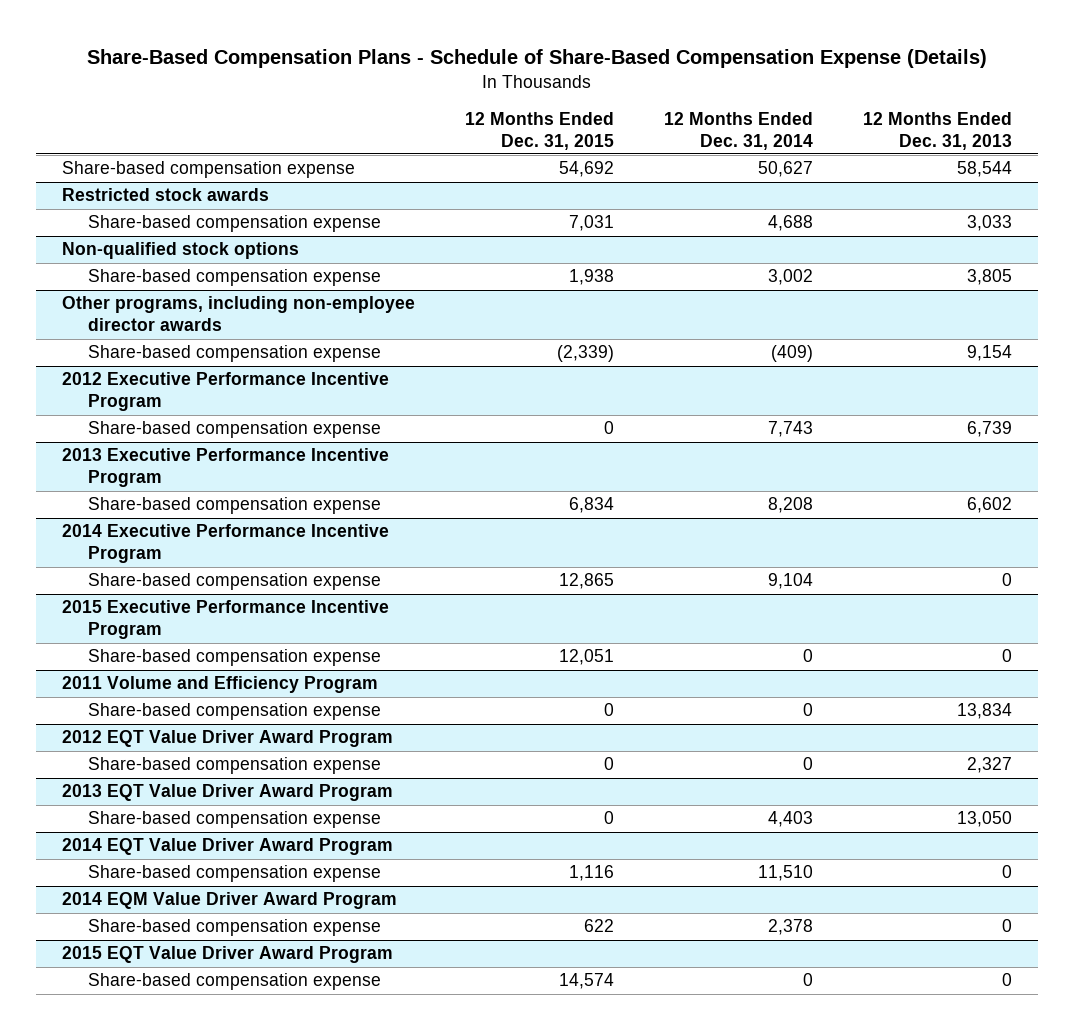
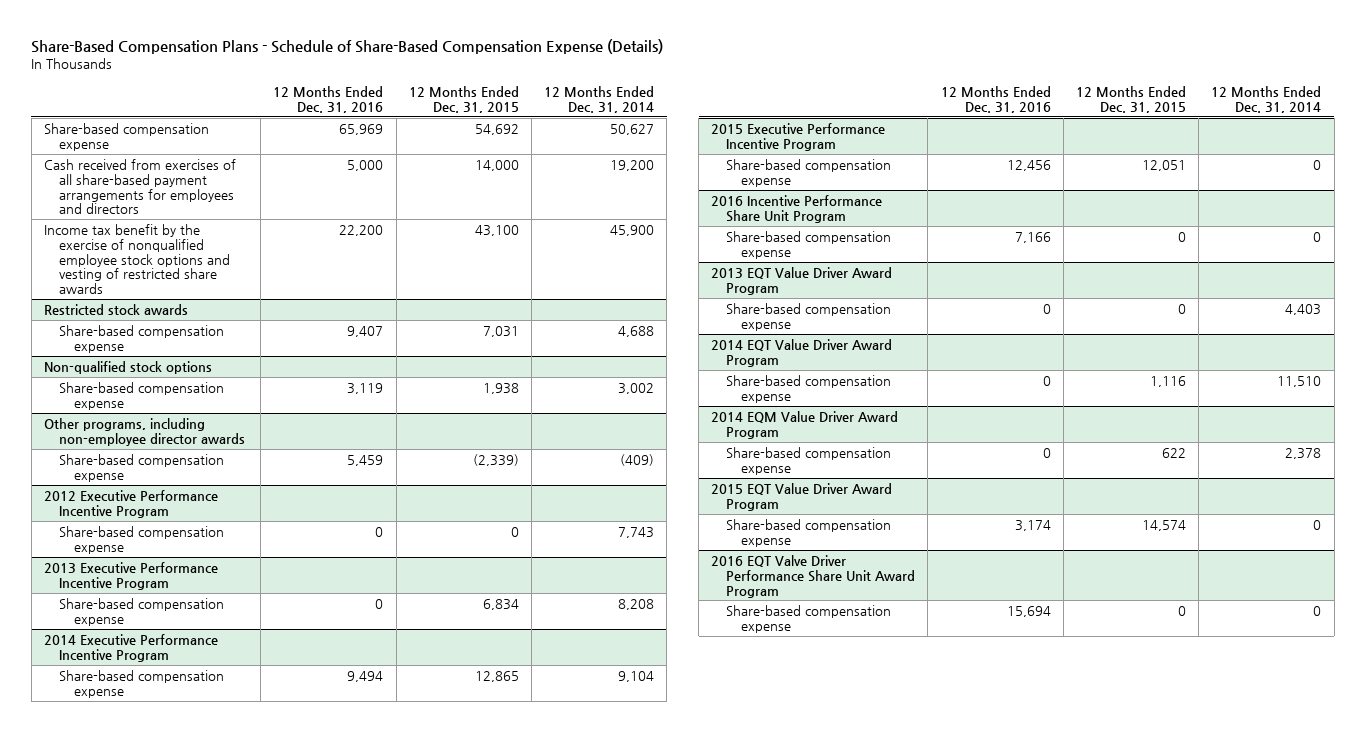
[863,111,1013,150] 12 Months Ended Dec. 31, 2013 -> none
none -> [273,85,384,113] 12 Months Ended Dec. 31, 2016
none -> [44,158,237,215] Cash received from exercises of all share-based payment arrangements for employees and directors
none -> [44,223,230,295] Income tax benefit by the exercise of nonqualified employee stock options and vesting of restricted share awards
[61,676,378,694] 2011 Volume and Efficiency Program -> none
[87,703,381,721] Share-based compensation expense -> none
[61,730,393,748] 2012 EQT Value Driver Award Program -> none
none -> [711,194,883,223] 2016 Incentive Performance Share Unit Program
none -> [711,554,916,598] 2016 EQT Valve Driver Performance Share Unit Award Program
none -> [726,604,892,633] Share-based compensation expense

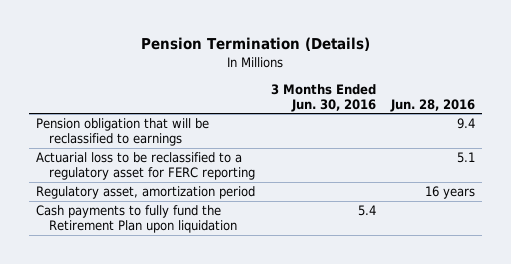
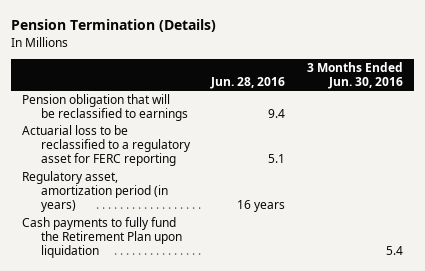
[36,186,256,200] Regulatory asset, amortization period -> [22,171,168,213] Regulatory asset, amortization period (in years)

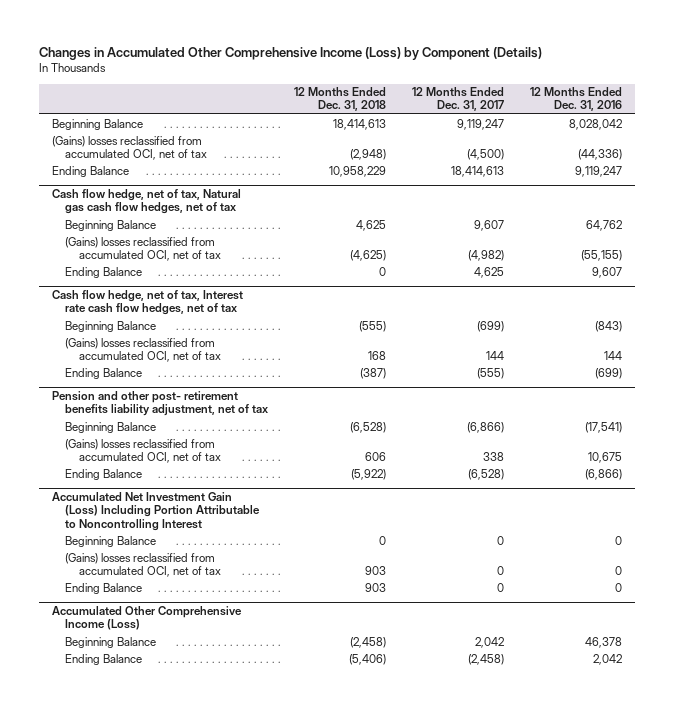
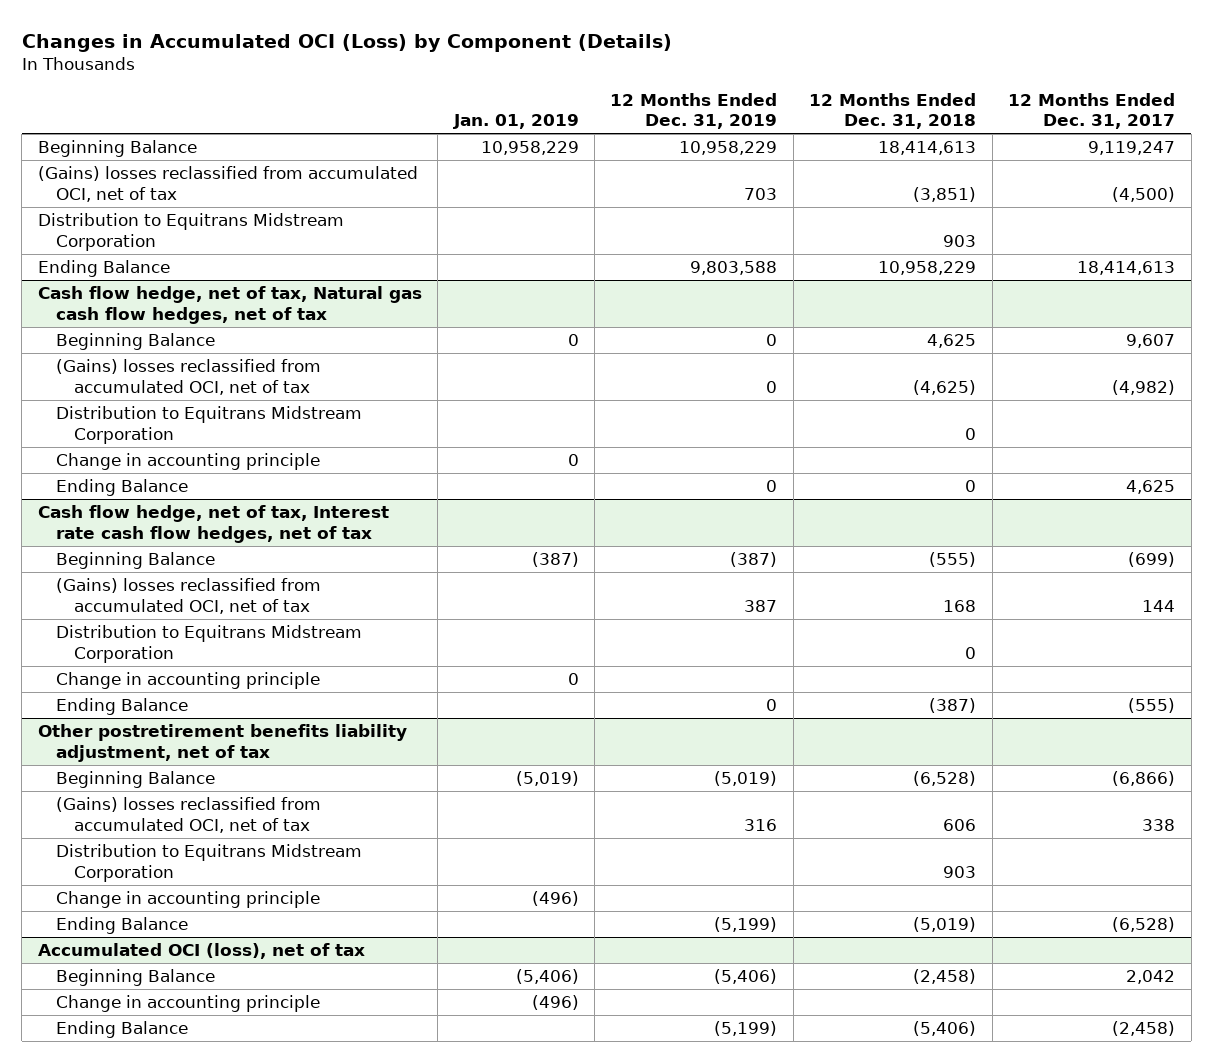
[39,46,543,60] Changes in Accumulated Other Comprehensive Income (Loss) by Component (Details) -> [21,33,672,52] Changes in Accumulated OCI (Loss) by Component (Details)
[530,87,623,112] 12 Months Ended Dec. 31, 2016 -> none
none -> [452,114,579,130] Jan. 01, 2019
none -> [610,92,778,130] 12 Months Ended Dec. 31, 2019
[350,148,387,160] (2,948) -> [913,186,977,202] (3,851)
none -> [37,213,344,251] Distribution to Equitrans Midstream Corporation
none -> [56,406,363,444] Distribution to Equitrans Midstream Corporation
none -> [56,453,321,471] Change in accounting principle
none -> [56,625,363,663] Distribution to Equitrans Midstream Corporation
none -> [56,672,321,690] Change in accounting principle
[52,391,269,417] Pension and other post- retirement benefits liability adjustment, net of tax -> [37,724,407,762] Other postretirement benefits liability adjustment, net of tax
[52,492,261,531] Accumulated Net Investment Gain (Loss) Including Portion Attributable to Noncontrolling Interest -> none
[65,535,157,547] Beginning Balance -> none
[65,552,221,577] (Gains) losses reclassified from accumulated OCI, net of tax -> none
[65,582,143,594] Ending Balance -> none
none -> [56,844,363,882] Distribution to Equitrans Midstream Corporation
none -> [56,891,321,909] Change in accounting principle
[351,468,387,480] (5,922) -> [913,917,977,933] (5,019)
[52,606,243,631] Accumulated Other Comprehensive Income (Loss) -> [37,943,365,960] Accumulated OCI (loss), net of tax
none -> [56,995,321,1013] Change in accounting principle

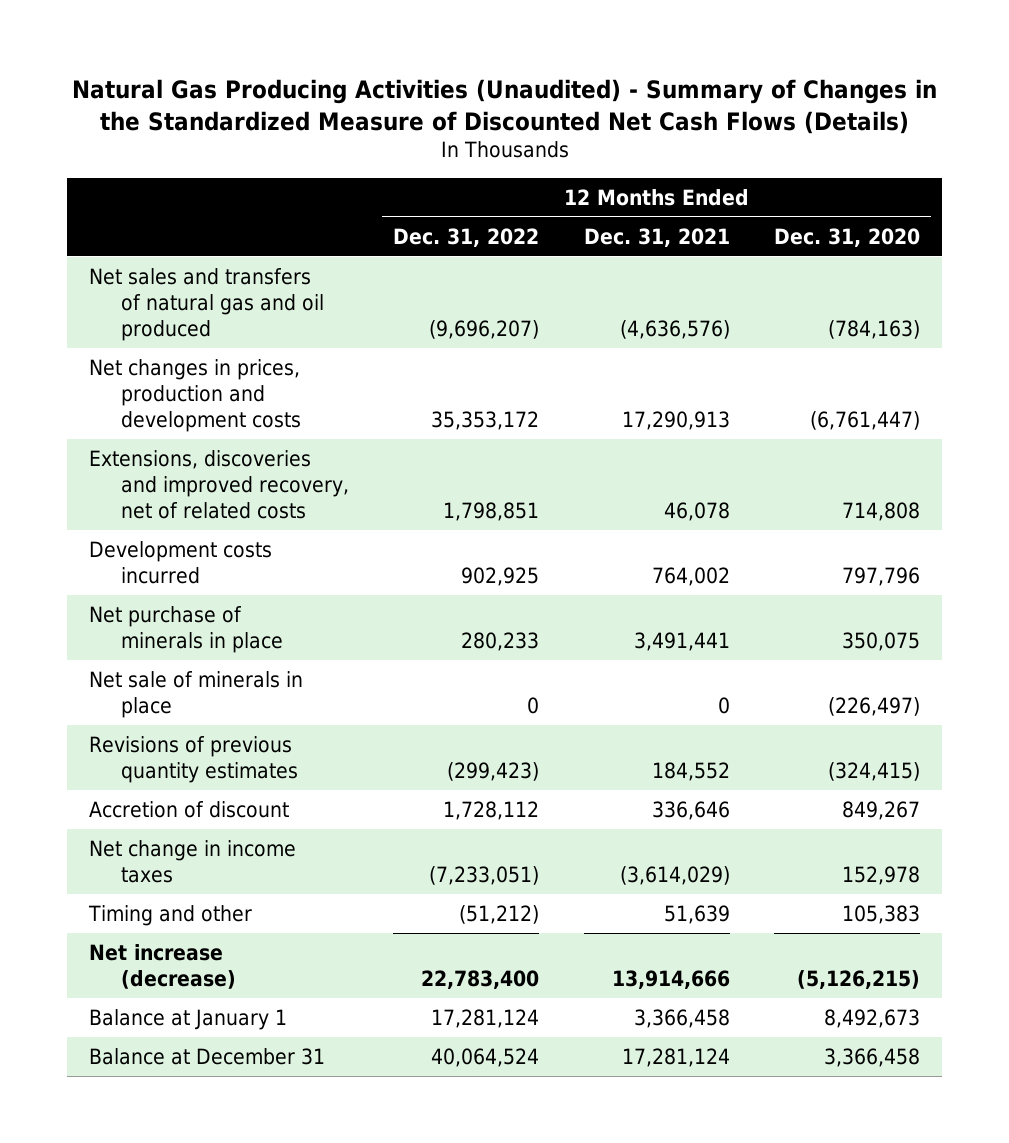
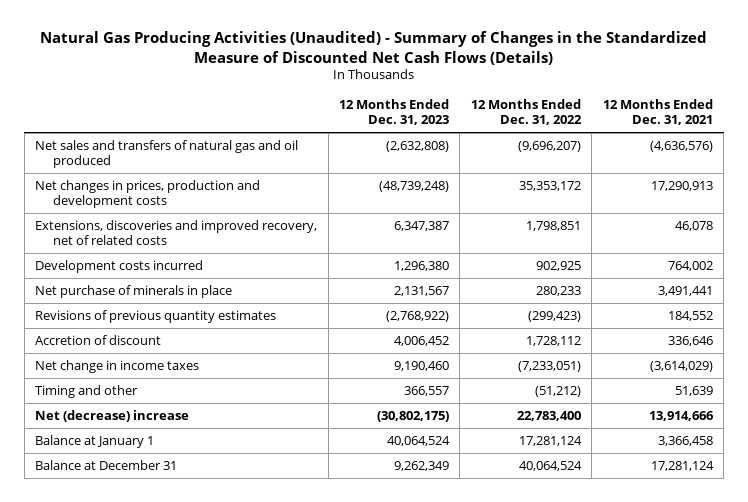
[774,227,921,247] Dec. 31, 2020 -> none
none -> [339,98,450,126] 12 Months Ended Dec. 31, 2023
[89,670,304,718] Net sale of minerals in place -> none
[89,943,236,989] Net increase (decrease) -> [35,409,190,422] Net (decrease) increase

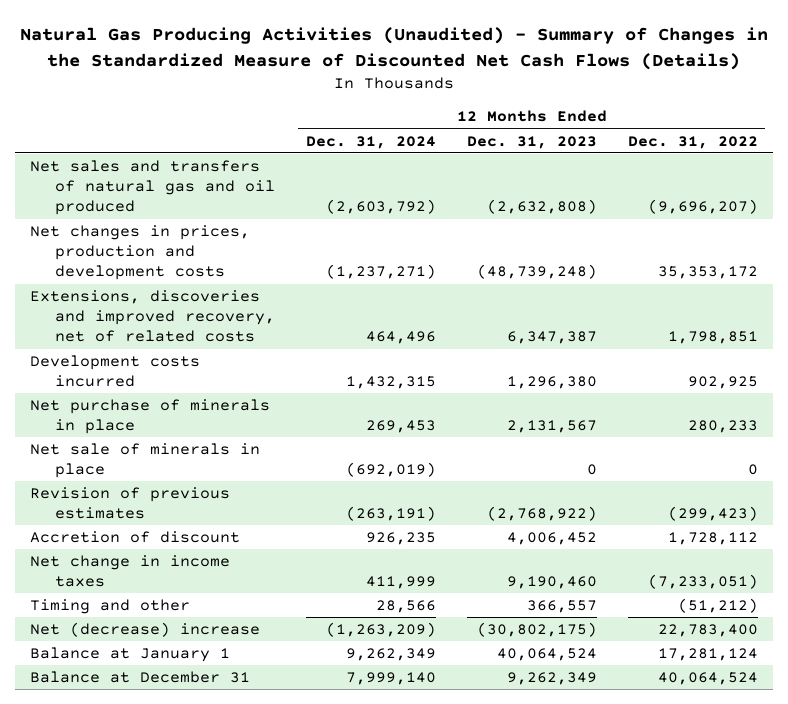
[602,98,713,126] 12 Months Ended Dec. 31, 2021 -> none
none -> [306,135,437,149] Dec. 31, 2024
none -> [29,443,260,479] Net sale of minerals in place
[35,309,277,323] Revisions of previous quantity estimates -> [29,487,230,520] Revision of previous estimates

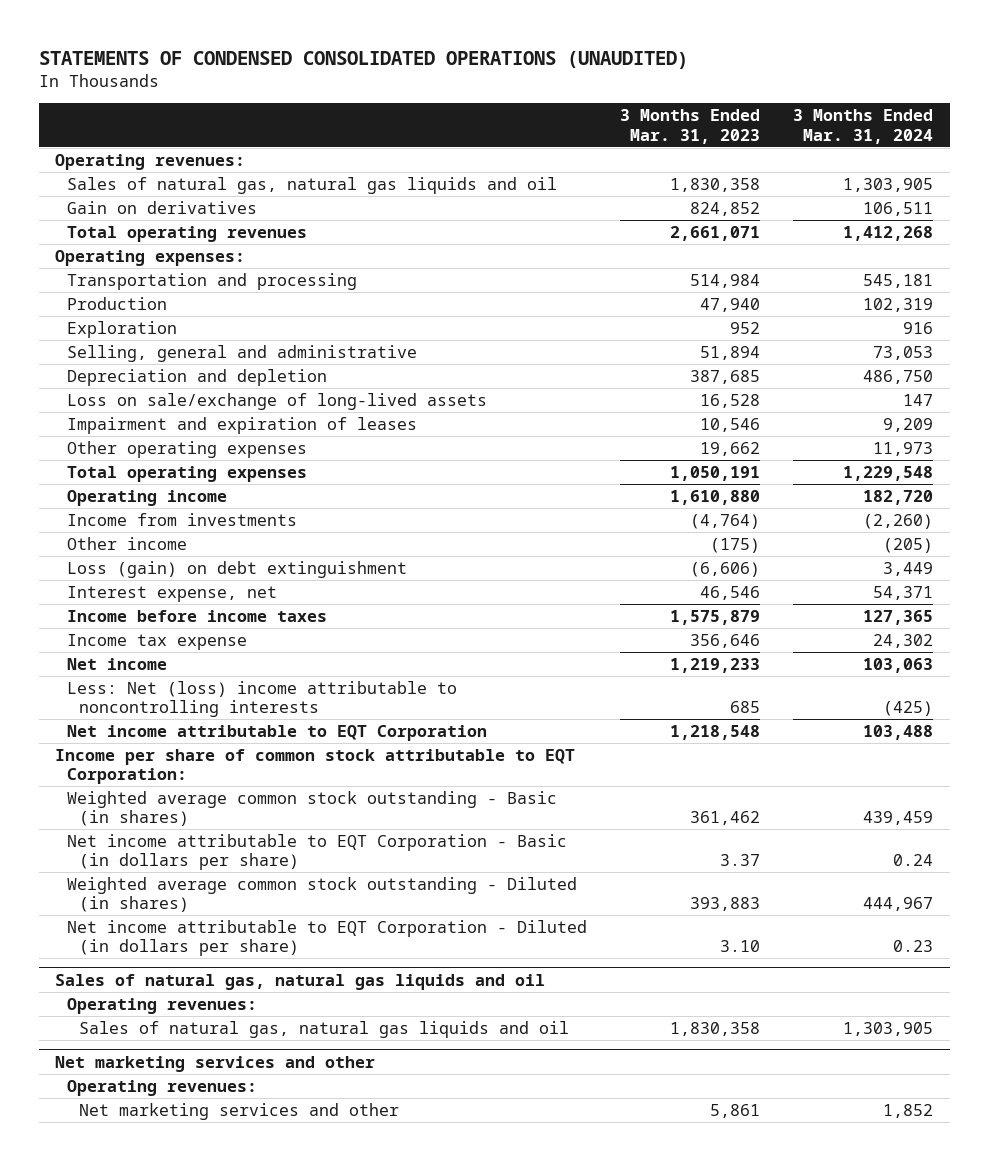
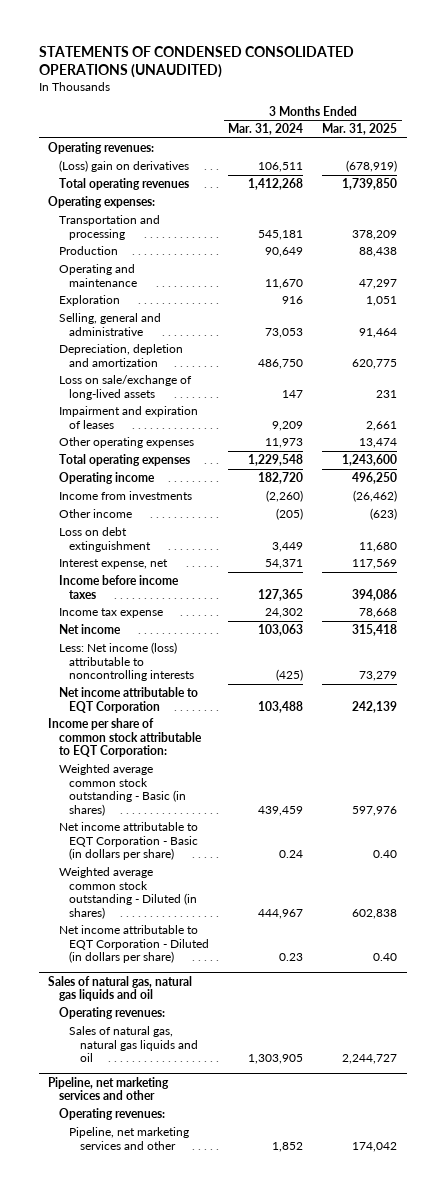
[620,109,761,144] 3 Months Ended Mar. 31, 2023 -> none
none -> [322,123,398,136] Mar. 31, 2025
[67,176,558,194] Sales of natural gas, natural gas liquids and oil -> none
[67,200,258,214] Gain on derivatives -> [58,160,189,173] (Loss) gain on derivatives
[863,297,934,312] 102,319 -> [265,247,304,258] 90,649
none -> [58,264,138,287] Operating and maintenance
[67,368,328,386] Depreciation and depletion -> [58,344,183,367] Depreciation, depletion and amortization
[67,560,408,578] Loss (gain) on debt extinguishment -> [58,527,152,552] Loss on debt extinguishment
[67,680,458,718] Less: Net (loss) income attributable to noncontrolling interests -> [58,642,195,682] Less: Net income (loss) attributable to noncontrolling interests
[55,1055,376,1072] Net marketing services and other -> [48,1076,170,1101] Pipeline, net marketing services and other
[79,1102,400,1120] Net marketing services and other -> [69,1127,190,1150] Pipeline, net marketing services and other

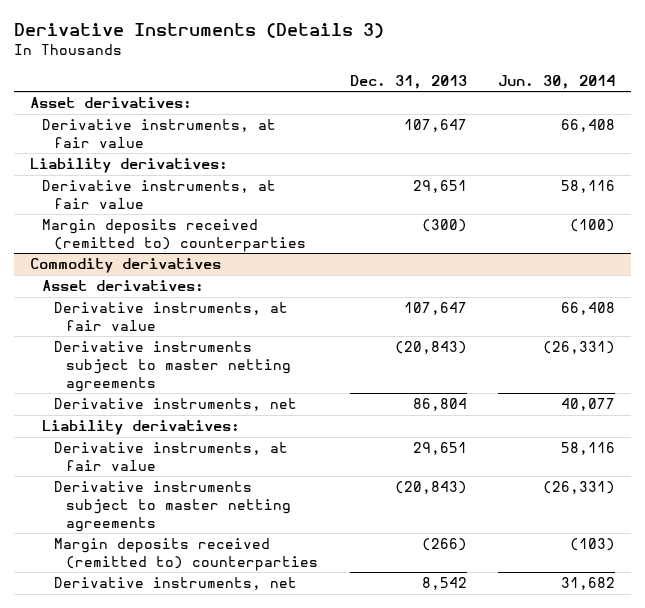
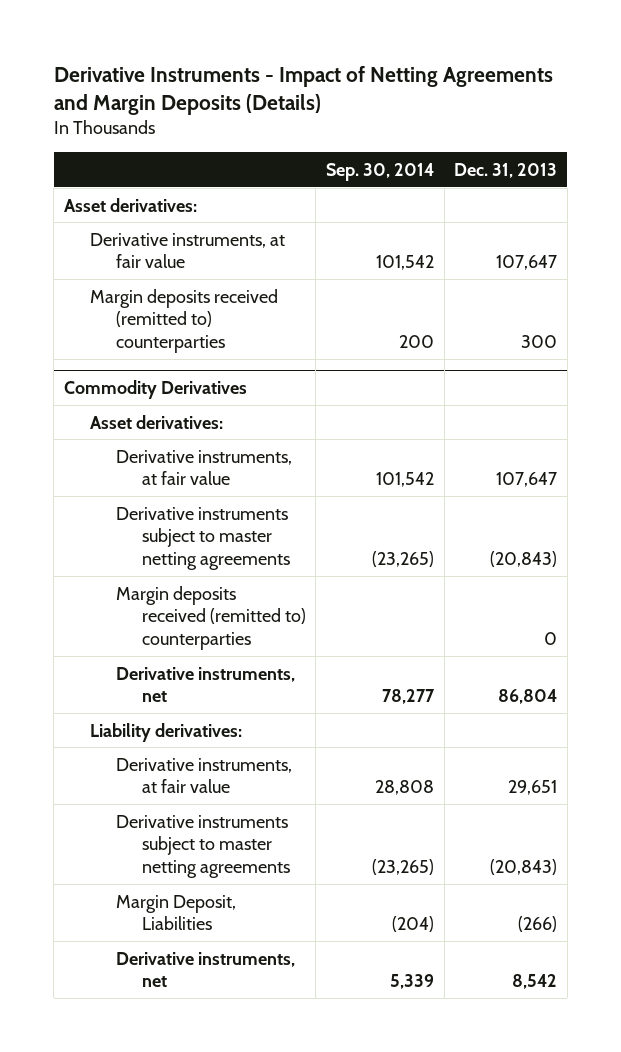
[14,23,385,39] Derivative Instruments (Details 3) -> [53,65,553,115] Derivative Instruments - Impact of Netting Agreements and Margin Deposits (Details)
[498,74,616,89] Jun. 30, 2014 -> none
none -> [326,162,435,181] Sep. 30, 2014
[29,158,228,174] Liability derivatives: -> none
[41,180,276,210] Derivative instruments, at fair value -> none
[421,219,467,233] (300) -> [521,335,558,349] 300
[29,258,221,274] Commodity derivatives -> [63,379,247,399] Commodity Derivatives
none -> [115,585,306,651] Margin deposits received (remitted to) counterparties
[54,538,319,572] Margin deposits received (remitted to) counterparties -> [115,894,236,931] Margin Deposit, Liabilities

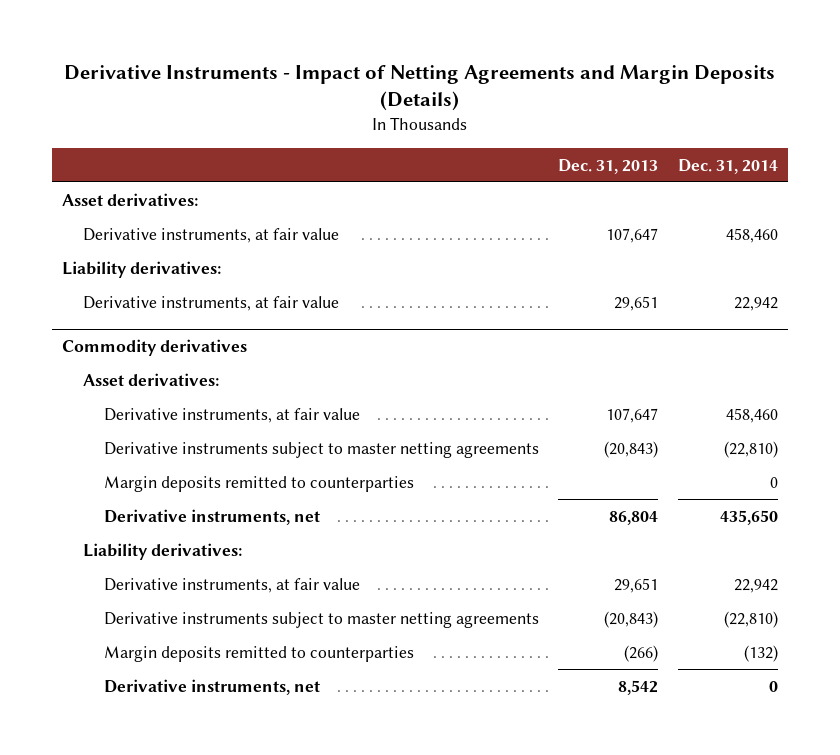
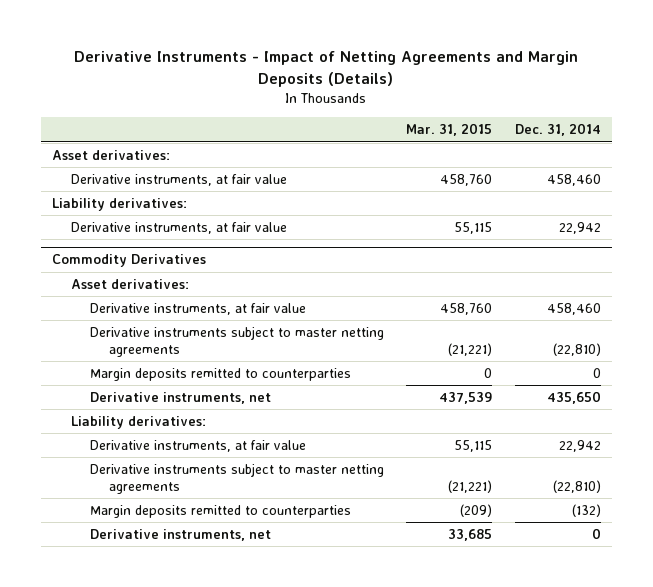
[558,158,659,174] Dec. 31, 2013 -> none
none -> [406,123,493,137] Mar. 31, 2015
[61,338,247,356] Commodity derivatives -> [51,254,206,268] Commodity Derivatives

